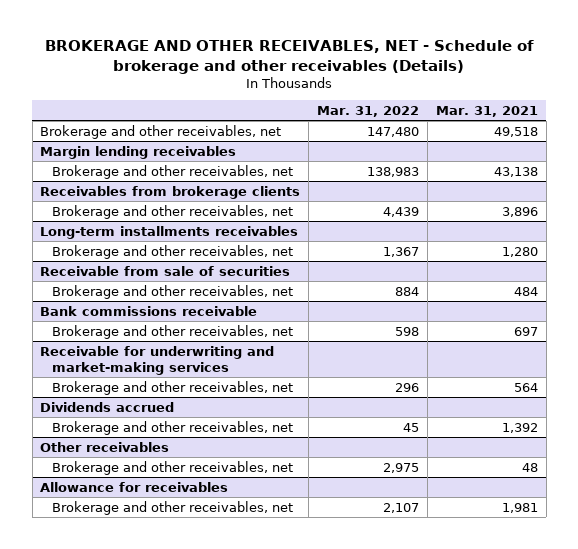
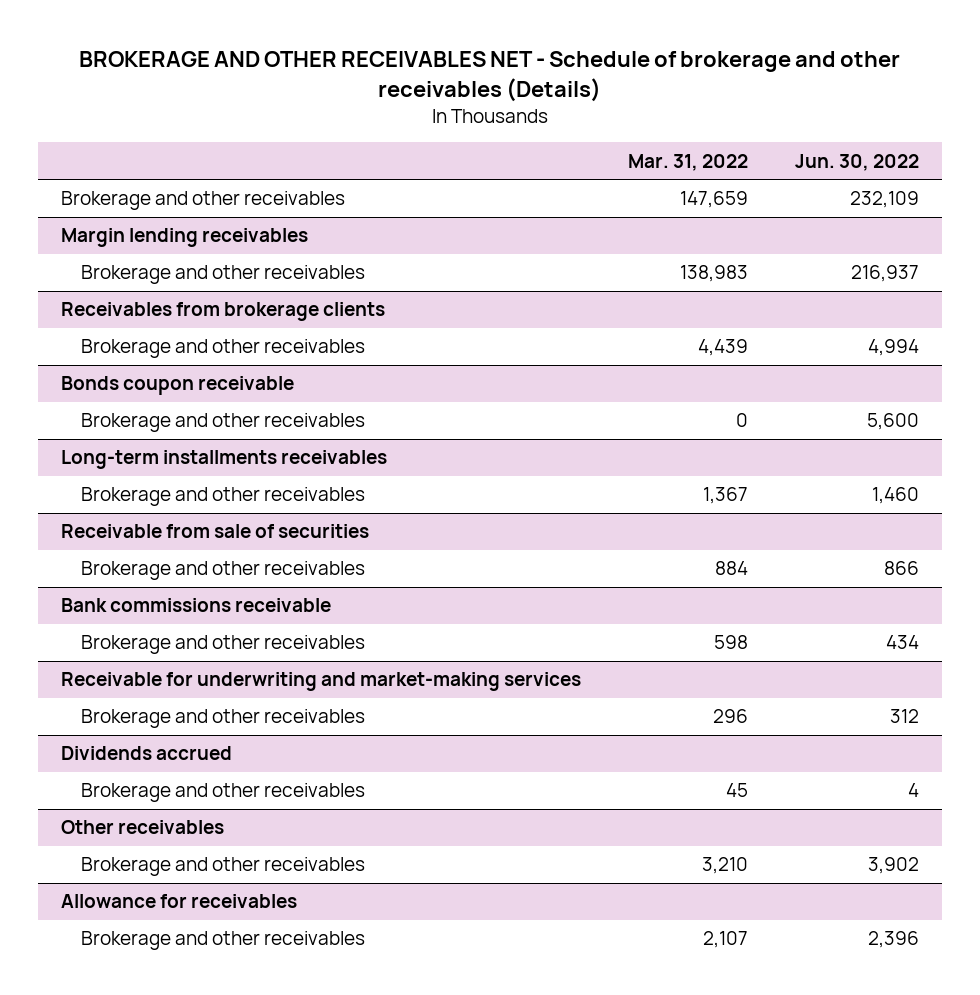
[45,40,535,74] BROKERAGE AND OTHER RECEIVABLES, NET - Schedule of brokerage and other receivables (Details) -> [78,51,900,103] BROKERAGE AND OTHER RECEIVABLES NET - Schedule of brokerage and other receivables (Details)
[436,105,539,117] Mar. 31, 2021 -> none
none -> [794,153,919,171] Jun. 30, 2022
[40,124,282,139] Brokerage and other receivables, net -> [60,191,345,211] Brokerage and other receivables
[367,126,420,137] 147,480 -> [679,191,748,209] 147,659
[52,164,294,179] Brokerage and other receivables, net -> [80,265,365,285] Brokerage and other receivables
[52,204,294,219] Brokerage and other receivables, net -> [80,339,365,359] Brokerage and other receivables
none -> [60,376,294,396] Bonds coupon receivable
none -> [80,413,365,433] Brokerage and other receivables
[52,244,294,259] Brokerage and other receivables, net -> [80,487,365,507] Brokerage and other receivables
[52,284,294,299] Brokerage and other receivables, net -> [80,561,365,581] Brokerage and other receivables
[52,324,294,339] Brokerage and other receivables, net -> [80,635,365,655] Brokerage and other receivables
[52,380,294,395] Brokerage and other receivables, net -> [80,709,365,729] Brokerage and other receivables
[52,420,294,435] Brokerage and other receivables, net -> [80,783,365,803] Brokerage and other receivables
[52,460,294,475] Brokerage and other receivables, net -> [80,857,365,877] Brokerage and other receivables
[383,462,420,473] 2,975 -> [701,857,748,875] 3,210
[52,500,294,515] Brokerage and other receivables, net -> [80,931,365,951] Brokerage and other receivables

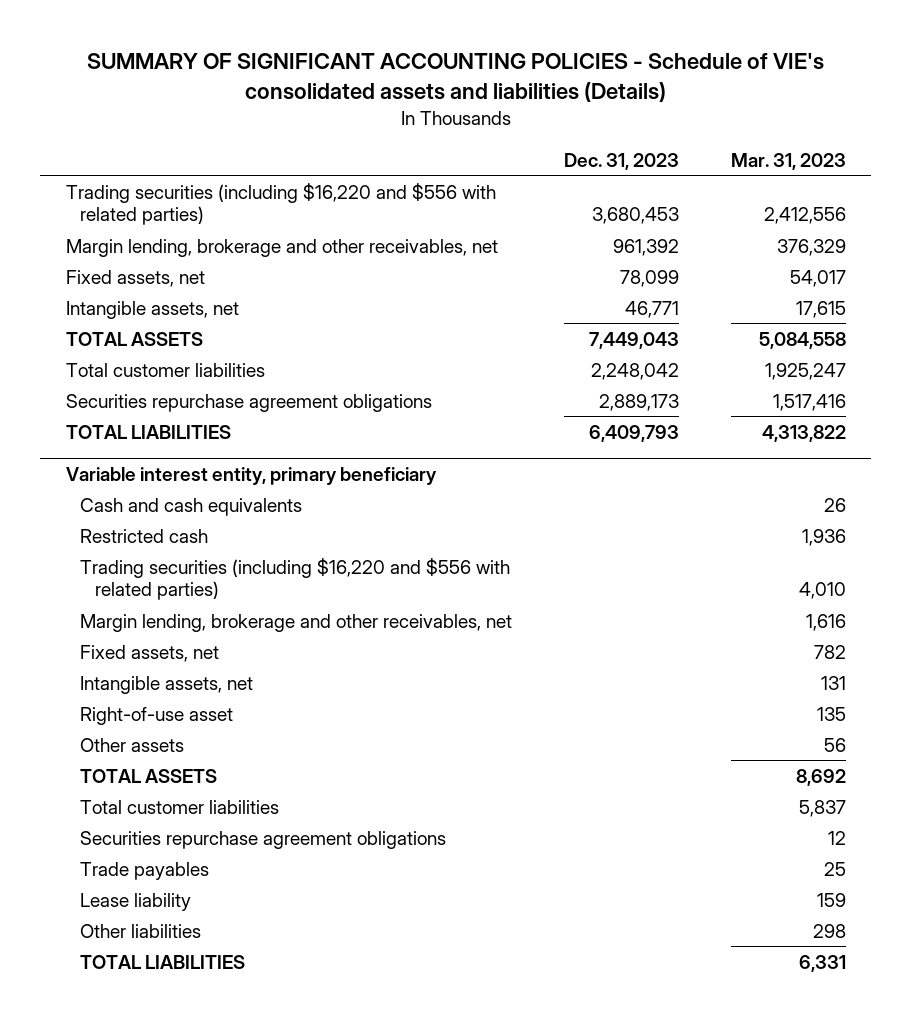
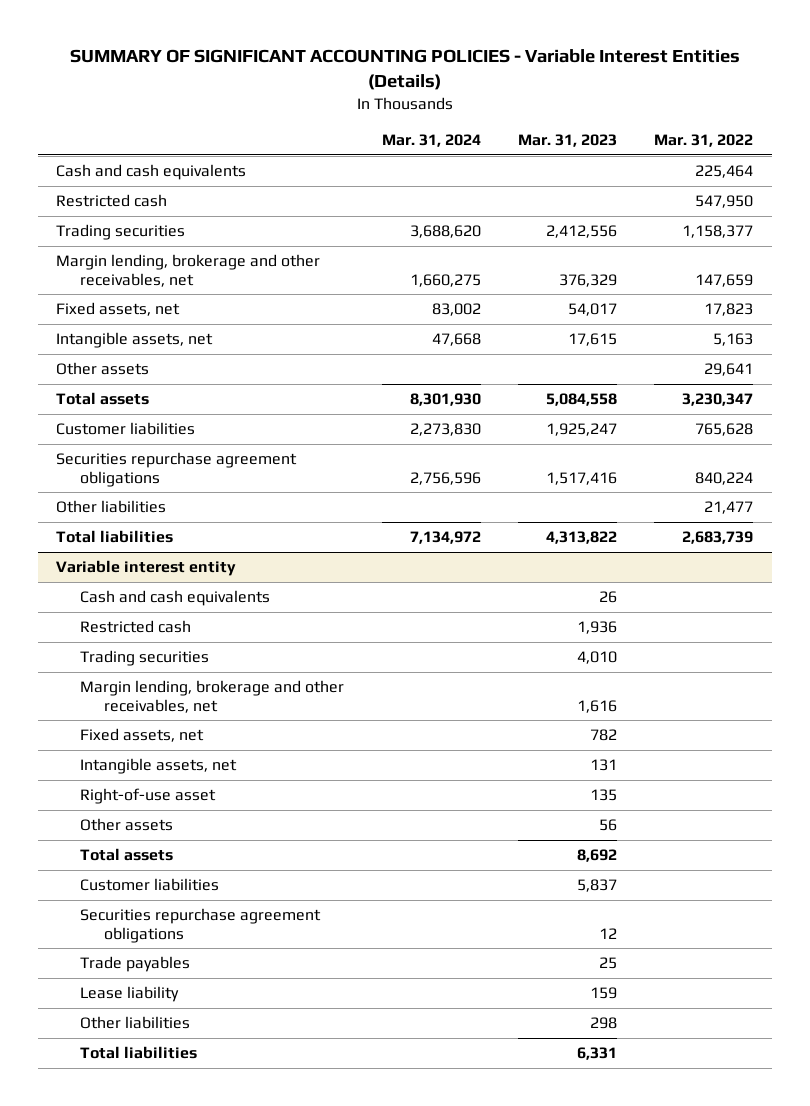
[86,53,824,103] SUMMARY OF SIGNIFICANT ACCOUNTING POLICIES - Schedule of VIE's consolidated assets and liabilities (Details) -> [69,49,740,91] SUMMARY OF SIGNIFICANT ACCOUNTING POLICIES - Variable Interest Entities (Details)
[563,152,679,170] Dec. 31, 2023 -> none
none -> [381,133,481,147] Mar. 31, 2024
none -> [654,133,754,147] Mar. 31, 2022
none -> [56,164,247,181] Cash and cash equivalents
none -> [56,194,168,208] Restricted cash
[65,182,496,225] Trading securities (including $16,220 and $556 with related parties) -> [56,224,186,241] Trading securities
none -> [56,362,150,376] Other assets
[65,331,203,346] TOTAL ASSETS -> [56,392,150,406] Total assets
[65,362,265,377] Total customer liabilities -> [56,422,196,436] Customer liabilities
none -> [56,500,167,514] Other liabilities
[65,424,231,439] TOTAL LIABILITIES -> [56,530,174,544] Total liabilities
[65,466,437,485] Variable interest entity, primary beneficiary -> [56,560,237,577] Variable interest entity
[80,557,511,600] Trading securities (including $16,220 and $556 with related parties) -> [80,650,210,667] Trading securities
[80,768,218,783] TOTAL ASSETS -> [80,848,174,862] Total assets
[80,799,280,814] Total customer liabilities -> [80,878,220,892] Customer liabilities
[80,954,246,969] TOTAL LIABILITIES -> [80,1046,198,1060] Total liabilities

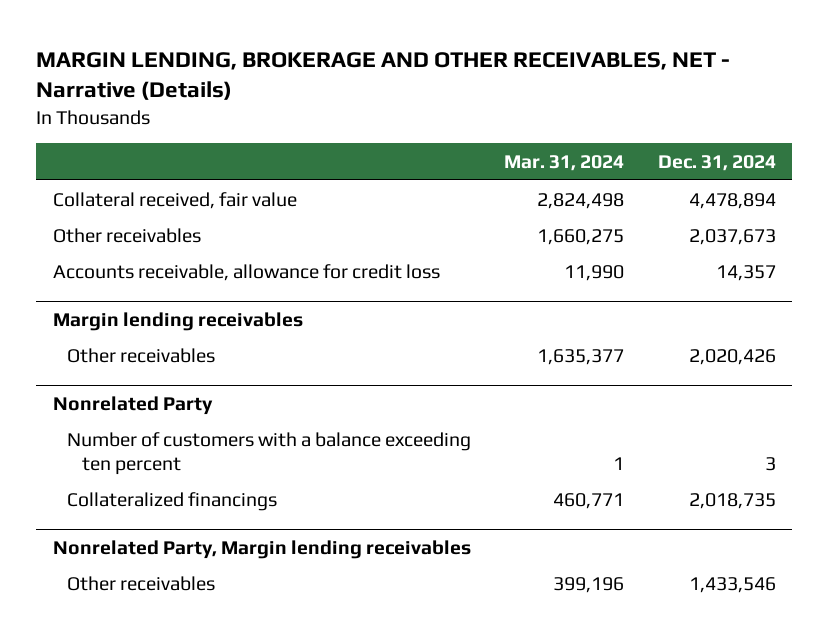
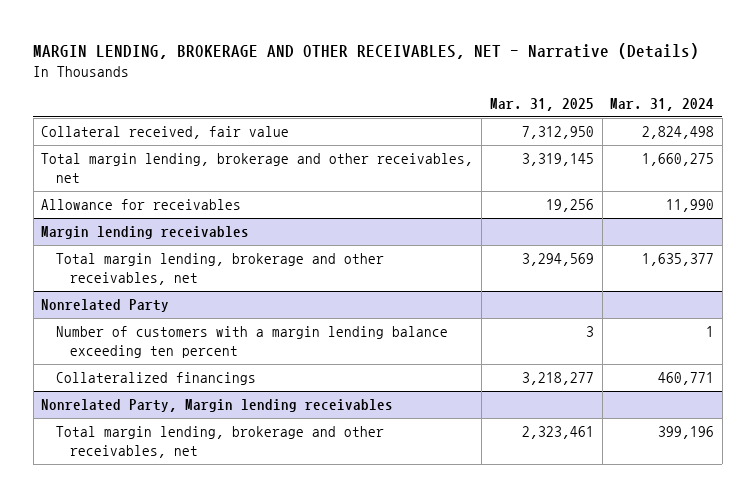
[657,155,776,172] Dec. 31, 2024 -> none
none -> [489,98,594,112] Mar. 31, 2025
[52,227,201,243] Other receivables -> [41,153,474,183] Total margin lending, brokerage and other receivables, net
[52,263,440,281] Accounts receivable, allowance for credit loss -> [41,199,242,211] Allowance for receivables
[67,347,216,363] Other receivables -> [55,253,384,285] Total margin lending, brokerage and other receivables, net
[67,431,472,475] Number of customers with a balance exceeding ten percent -> [55,326,448,358] Number of customers with a margin lending balance exceeding ten percent
[67,575,216,591] Other receivables -> [55,426,384,458] Total margin lending, brokerage and other receivables, net

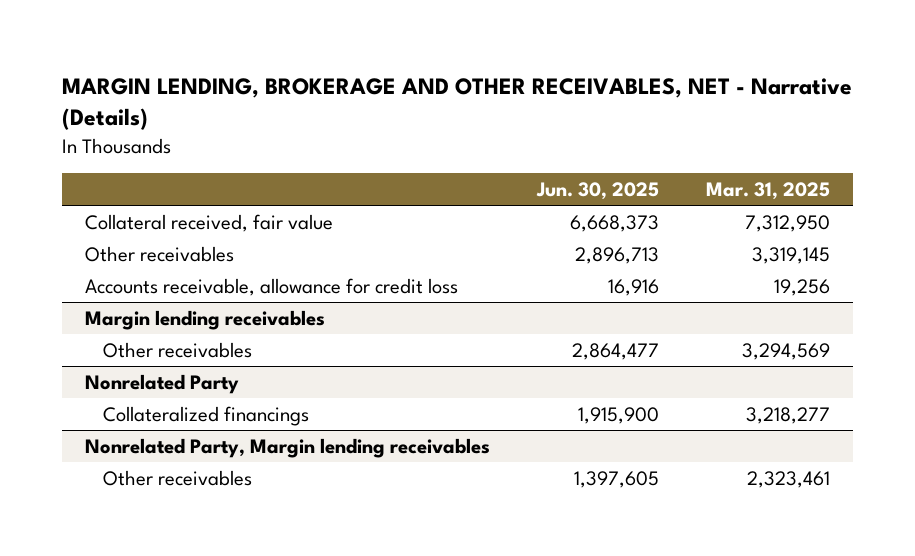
[610,98,715,112] Mar. 31, 2024 -> none
none -> [535,182,659,201] Jun. 30, 2025
[41,153,474,183] Total margin lending, brokerage and other receivables, net -> [85,245,235,262] Other receivables
[41,199,242,211] Allowance for receivables -> [85,277,459,296] Accounts receivable, allowance for credit loss
[55,253,384,285] Total margin lending, brokerage and other receivables, net -> [103,341,253,358] Other receivables
[55,326,448,358] Number of customers with a margin lending balance exceeding ten percent -> none
[55,426,384,458] Total margin lending, brokerage and other receivables, net -> [103,469,253,486] Other receivables

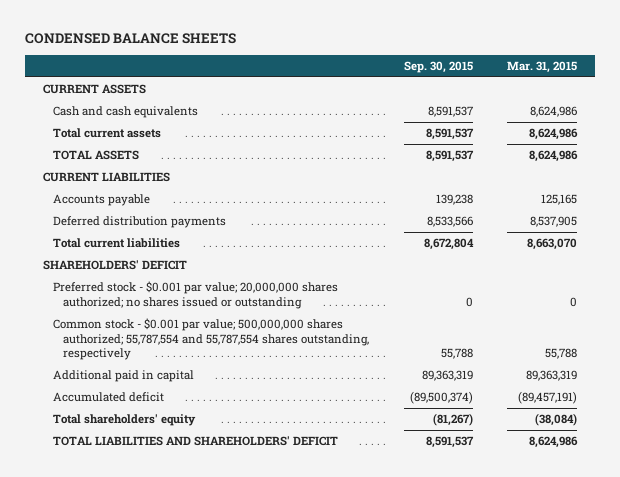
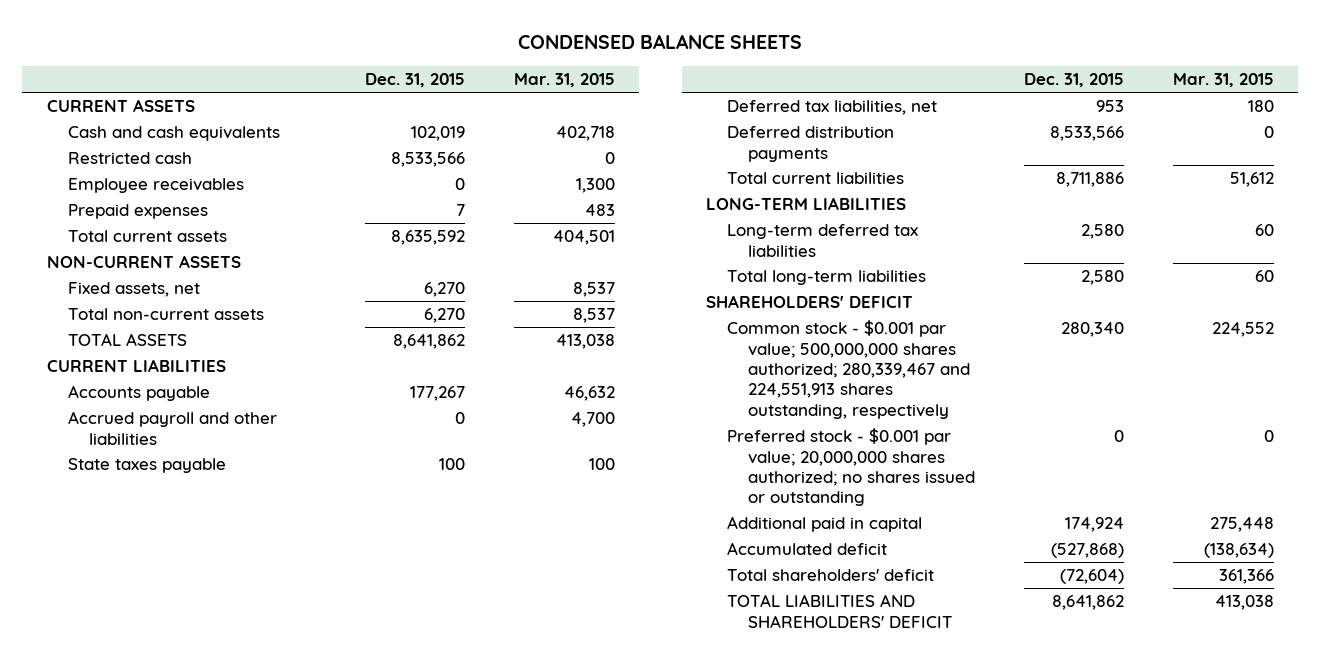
[403,60,473,73] Sep. 30, 2015 -> none
none -> [364,73,465,88] Dec. 31, 2015
[530,106,578,118] 8,624,986 -> [555,126,615,142] 402,718
none -> [67,152,192,165] Restricted cash
none -> [67,178,244,194] Employee receivables
none -> [67,204,208,220] Prepaid expenses
[529,128,579,141] 8,624,986 -> [552,230,615,246] 404,501
none -> [46,255,241,269] NON-CURRENT ASSETS
none -> [67,282,200,298] Fixed assets, net
none -> [67,308,264,321] Total non-current assets
[529,150,579,163] 8,624,986 -> [555,334,615,350] 413,038
[541,194,578,206] 125,165 -> [563,386,615,402] 46,632
none -> [67,411,277,445] Accrued payroll and other liabilities
none -> [67,458,226,474] State taxes payable
none -> [727,100,938,116] Deferred tax liabilities, net
[530,216,578,228] 8,537,905 -> [1263,126,1274,139] 0
[527,238,578,251] 8,663,070 -> [1229,172,1274,188] 51,612
none -> [706,197,907,211] LONG-TERM LIABILITIES
none -> [727,224,919,257] Long-term deferred tax liabilities
none -> [727,270,927,286] Total long-term liabilities
none -> [727,320,970,419] Common stock - $0.001 par value; 500,000,000 shares authorized; 280,339,467 and 224,551,913 shares outstanding, respectively
[52,318,369,361] Common stock - $0.001 par value; 500,000,000 shares authorized; 55,787,554 and 55,787,554 shares outstanding, respectively -> none
[526,370,578,382] 89,363,319 -> [1209,517,1274,533] 275,448
[518,391,578,405] (89,457,191) -> [1203,543,1274,559] (138,634)
[52,414,196,427] Total shareholders' equity -> [727,569,935,582] Total shareholders' deficit
[535,413,578,427] (38,084) -> [1218,569,1274,585] 361,366
[529,436,579,449] 8,624,986 -> [1214,595,1274,611] 413,038

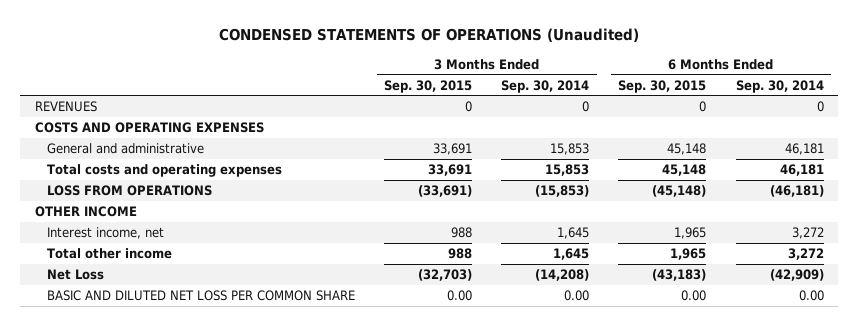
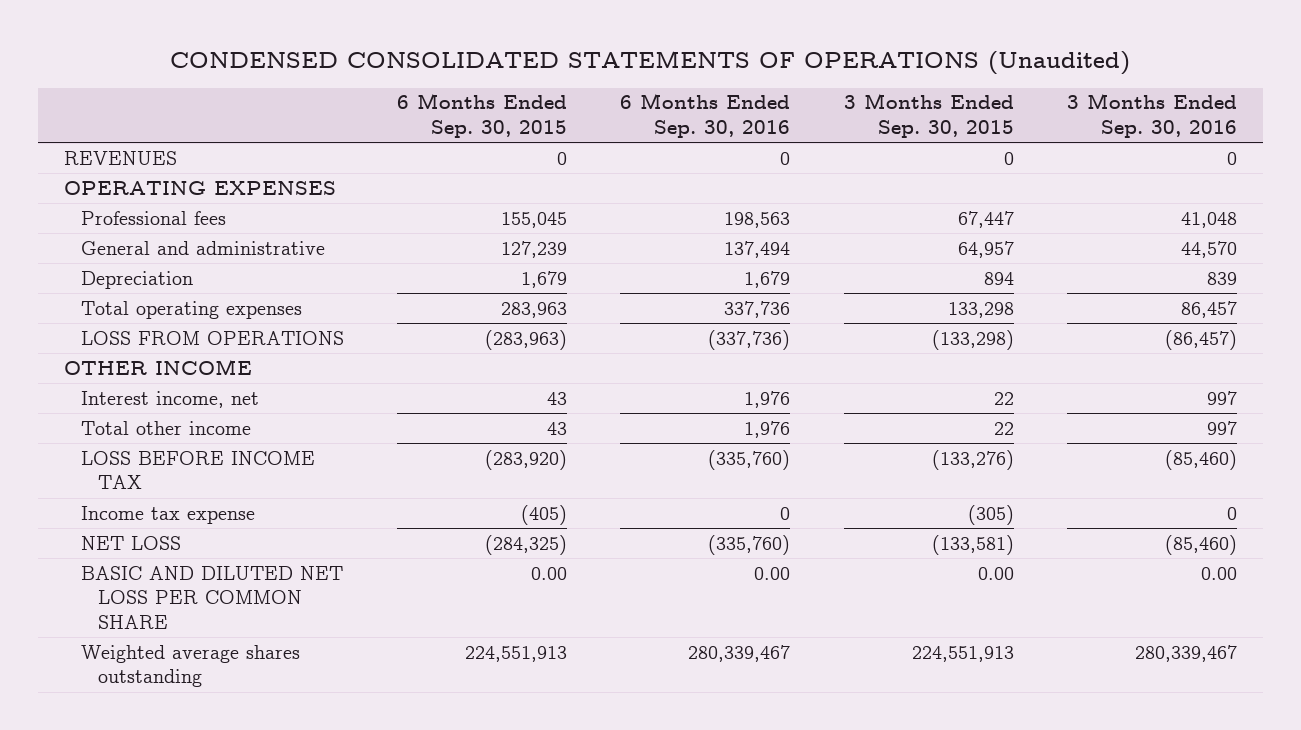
[219,28,640,43] CONDENSED STATEMENTS OF OPERATIONS (Unaudited) -> [170,51,1131,76] CONDENSED CONSOLIDATED STATEMENTS OF OPERATIONS (Unaudited)
[501,79,590,93] Sep. 30, 2014 -> none
[735,79,824,93] Sep. 30, 2014 -> none
none -> [620,93,791,139] 6 Months Ended Sep. 30, 2016
none -> [1066,93,1237,139] 3 Months Ended Sep. 30, 2016
[35,122,265,134] COSTS AND OPERATING EXPENSES -> [64,180,337,195] OPERATING EXPENSES
none -> [81,210,227,225] Professional fees
[433,143,473,156] 33,691 -> [957,240,1014,258] 64,957
[667,143,707,156] 45,148 -> [501,240,568,258] 127,239
none -> [81,270,194,289] Depreciation
[47,164,283,178] Total costs and operating expenses -> [81,300,303,319] Total operating expenses
[428,164,473,177] 33,691 -> [947,301,1014,318] 133,298
[662,164,707,177] 45,148 -> [501,301,568,318] 283,963
[418,185,473,198] (33,691) -> [931,329,1014,350] (133,298)
[652,185,707,198] (45,148) -> [485,329,568,350] (283,963)
[451,227,473,239] 988 -> [993,391,1014,405] 22
[674,227,707,240] 1,965 -> [547,391,568,405] 43
[448,248,473,260] 988 -> [993,421,1014,435] 22
[670,248,707,261] 1,965 -> [547,421,568,435] 43
none -> [81,450,316,490] LOSS BEFORE INCOME TAX
none -> [81,505,256,524] Income tax expense
[47,269,105,281] Net Loss -> [81,535,182,550] NET LOSS
[418,269,473,282] (32,703) -> [931,534,1014,555] (133,581)
[652,269,707,282] (43,183) -> [485,534,568,555] (284,325)
none -> [81,644,301,688] Weighted average shares outstanding

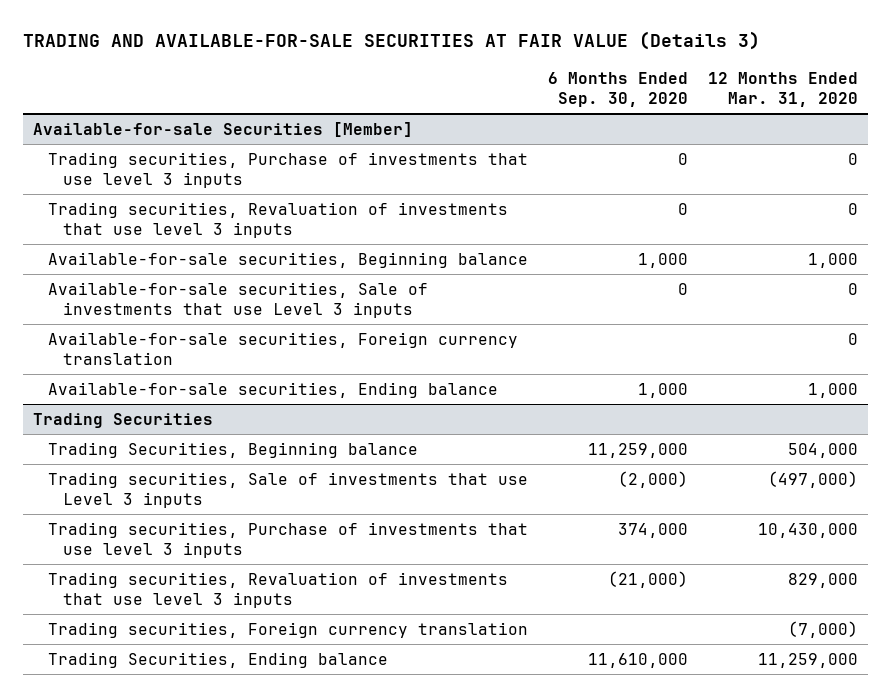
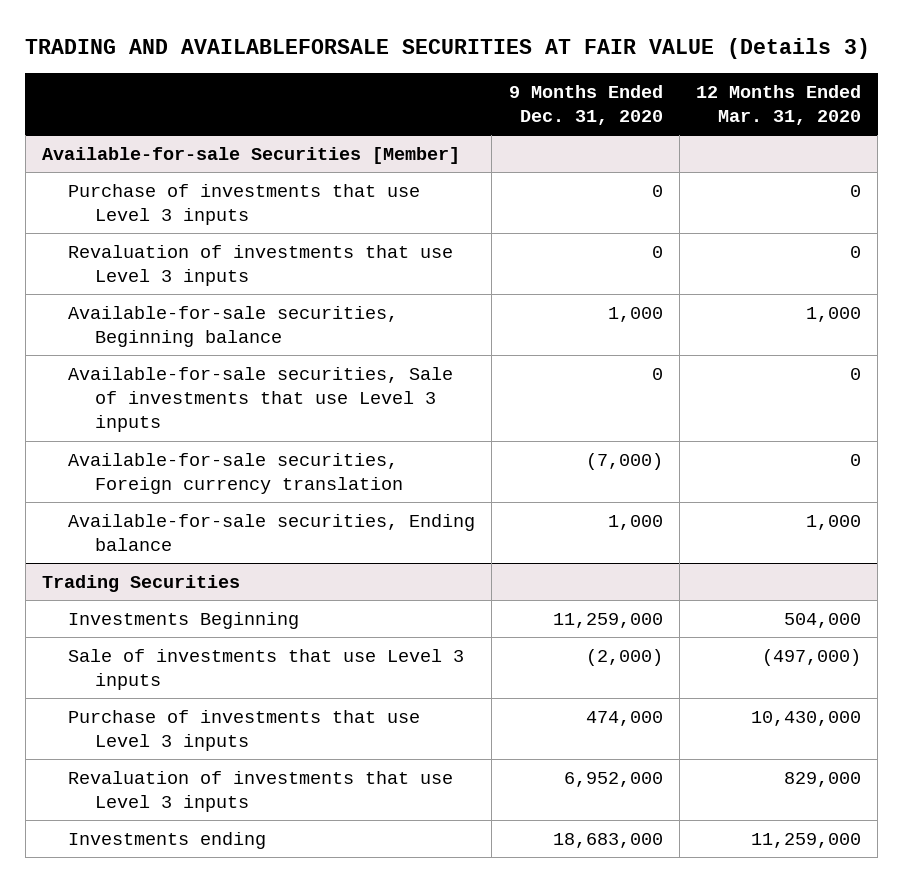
[22,31,760,51] TRADING AND AVAILABLE-FOR-SALE SECURITIES AT FAIR VALUE (Details 3) -> [25,38,871,60] TRADING AND AVAILABLEFORSALE SECURITIES AT FAIR VALUE (Details 3)
[547,71,688,107] 6 Months Ended Sep. 30, 2020 -> none
none -> [508,84,663,125] 9 Months Ended Dec. 31, 2020
[48,151,529,188] Trading securities, Purchase of investments that use level 3 inputs -> [68,183,421,225] Purchase of investments that use Level 3 inputs
[48,201,509,238] Trading securities, Revaluation of investments that use level 3 inputs -> [68,244,454,286] Revaluation of investments that use Level 3 inputs
[48,441,419,458] Trading Securities, Beginning balance -> none
[48,621,529,638] Trading securities, Foreign currency translation -> none
none -> [68,611,300,629] Investments Beginning
[48,471,529,508] Trading securities, Sale of investments that use Level 3 inputs -> [68,648,465,690] Sale of investments that use Level 3 inputs
[48,521,529,558] Trading securities, Purchase of investments that use level 3 inputs -> [68,709,421,751] Purchase of investments that use Level 3 inputs
[48,571,509,608] Trading securities, Revaluation of investments that use level 3 inputs -> [68,770,454,812] Revaluation of investments that use Level 3 inputs
[48,651,389,668] Trading Securities, Ending balance -> [68,831,267,849] Investments ending

